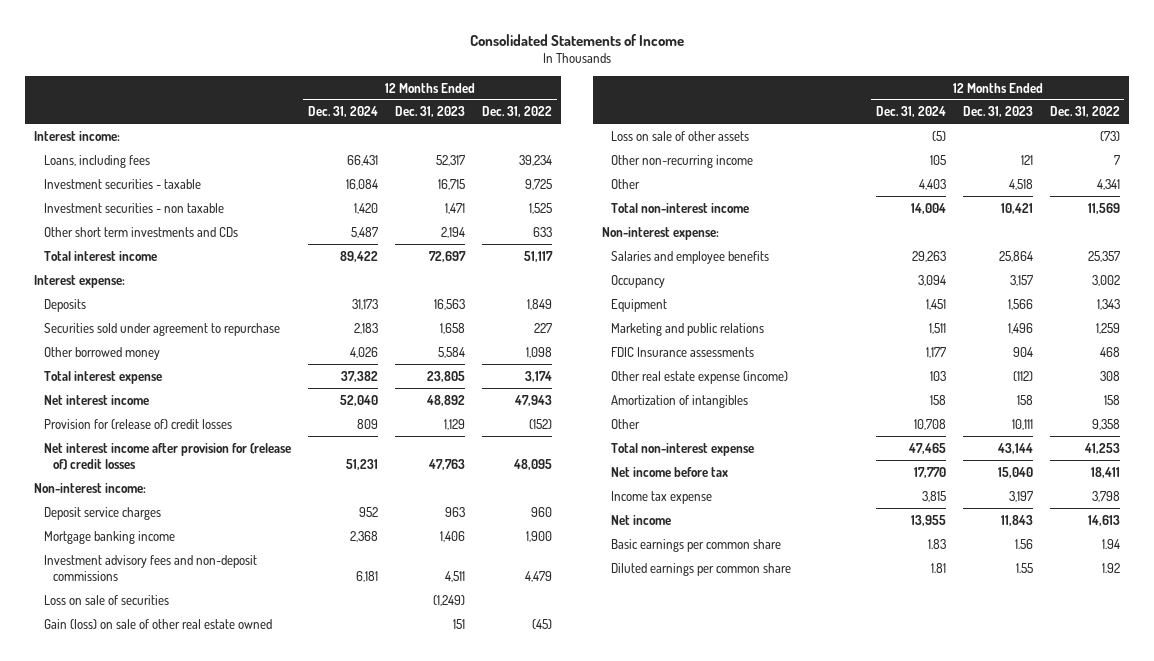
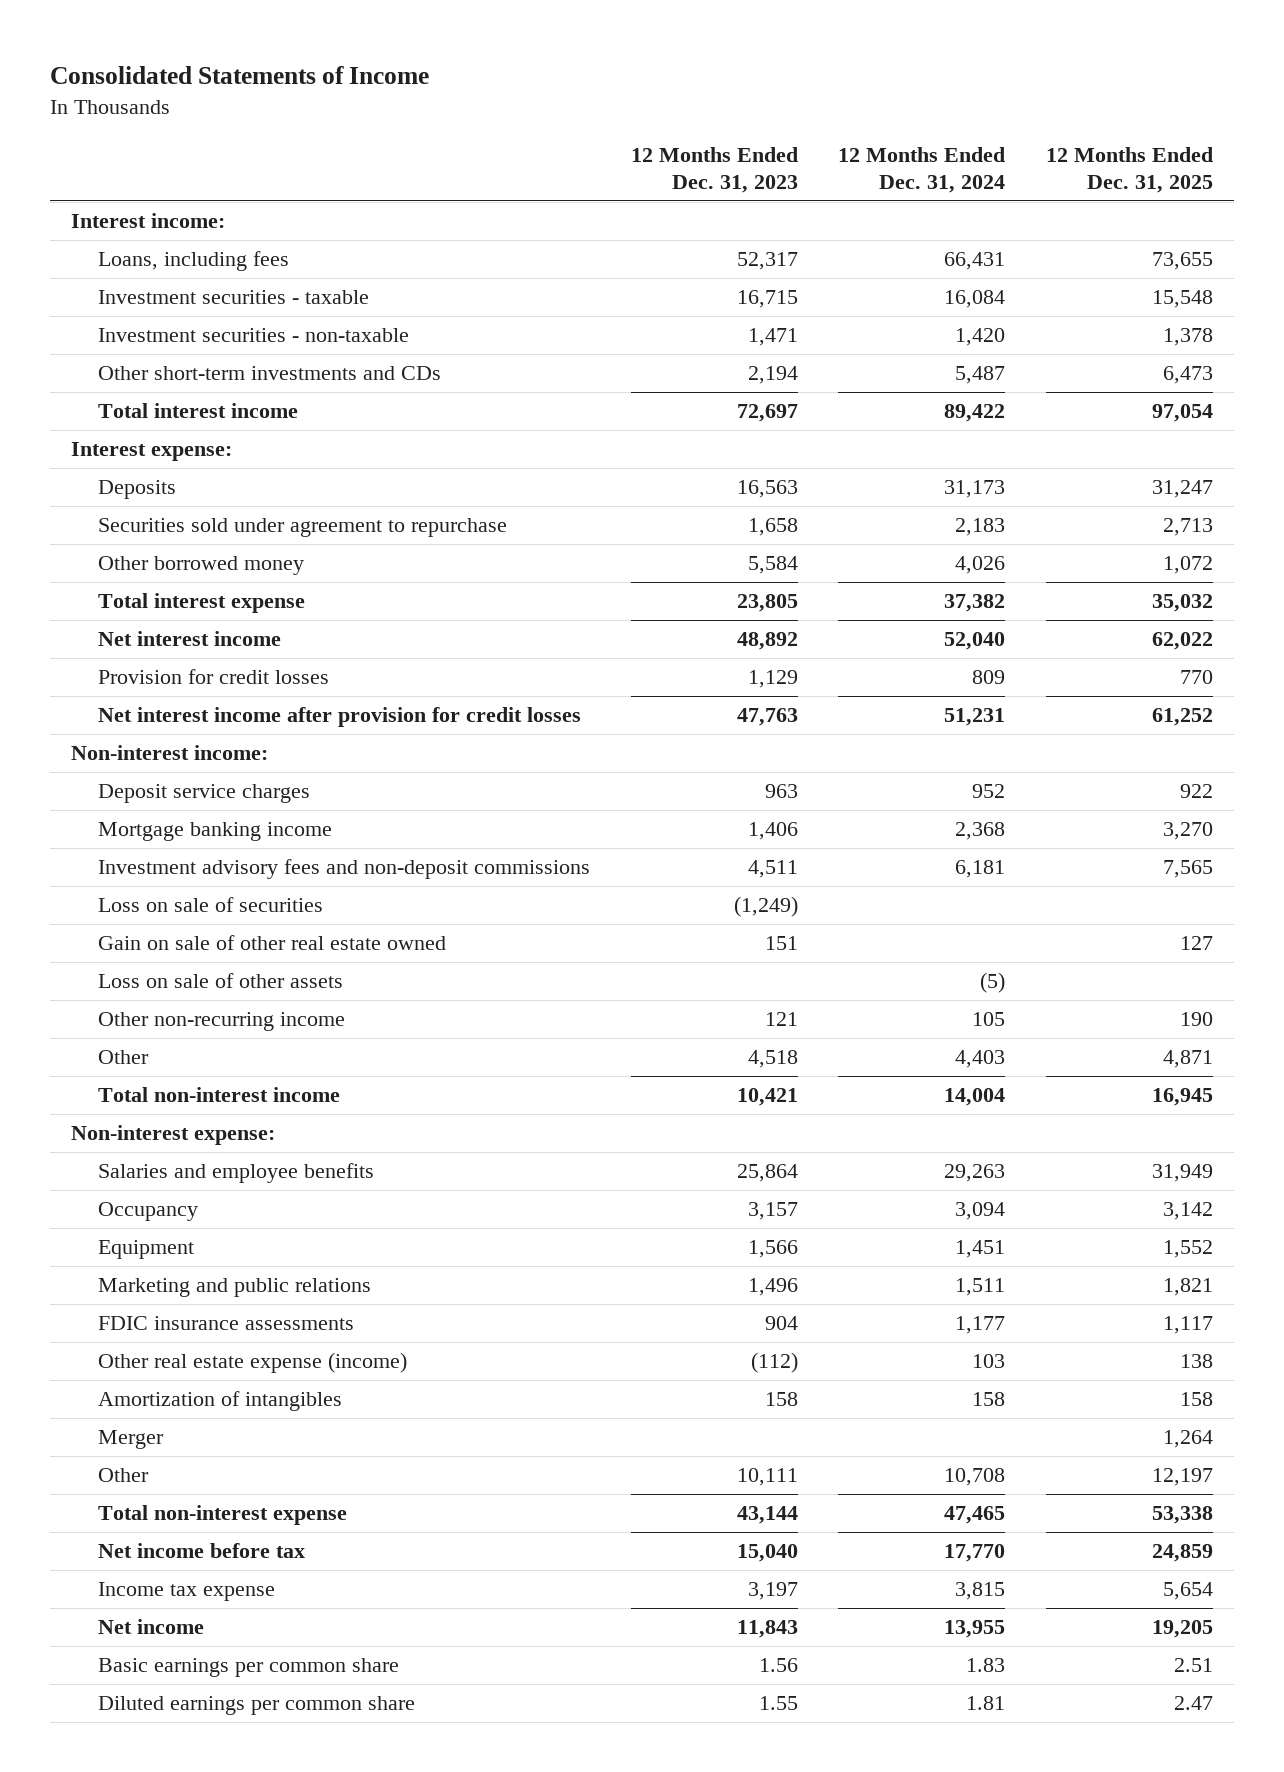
[482,106,553,118] Dec. 31, 2022 -> none
none -> [1046,147,1214,193] 12 Months Ended Dec. 31, 2025
[43,202,224,213] Investment securities - non taxable -> [97,328,409,343] Investment securities - non-taxable
[43,226,238,237] Other short term investments and CDs -> [97,366,441,381] Other short-term investments and CDs
[43,418,232,429] Provision for (release of) credit losses -> [97,669,329,685] Provision for credit losses
[43,442,291,470] Net interest income after provision for (release of) credit losses -> [97,707,581,728] Net interest income after provision for credit losses
[43,618,272,629] Gain (loss) on sale of other real estate owned -> [97,935,446,951] Gain on sale of other real estate owned
[611,346,755,357] FDIC Insurance assessments -> [97,1316,354,1331] FDIC insurance assessments
none -> [97,1430,164,1450] Merger

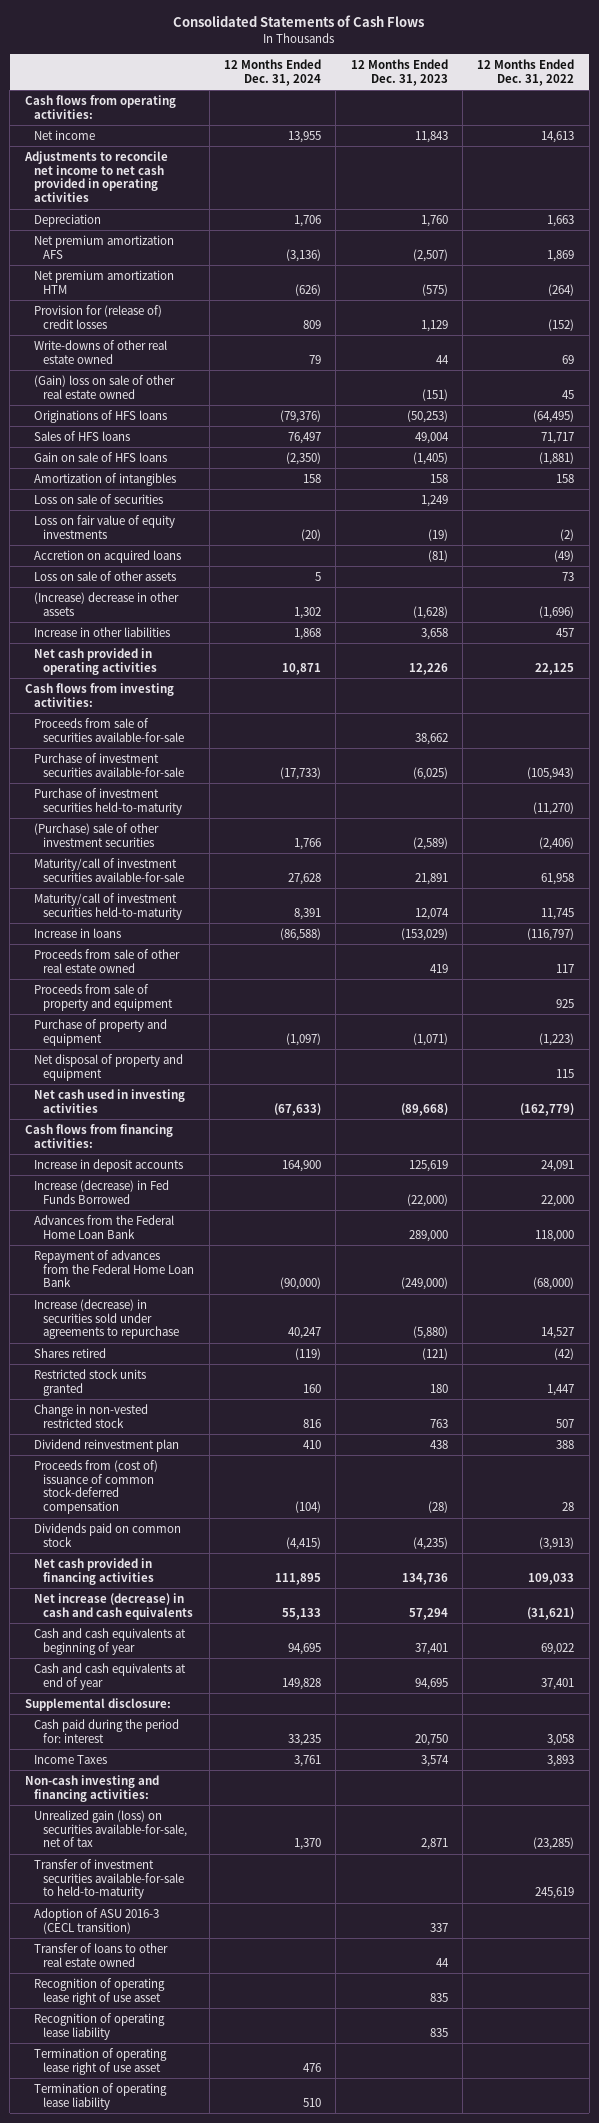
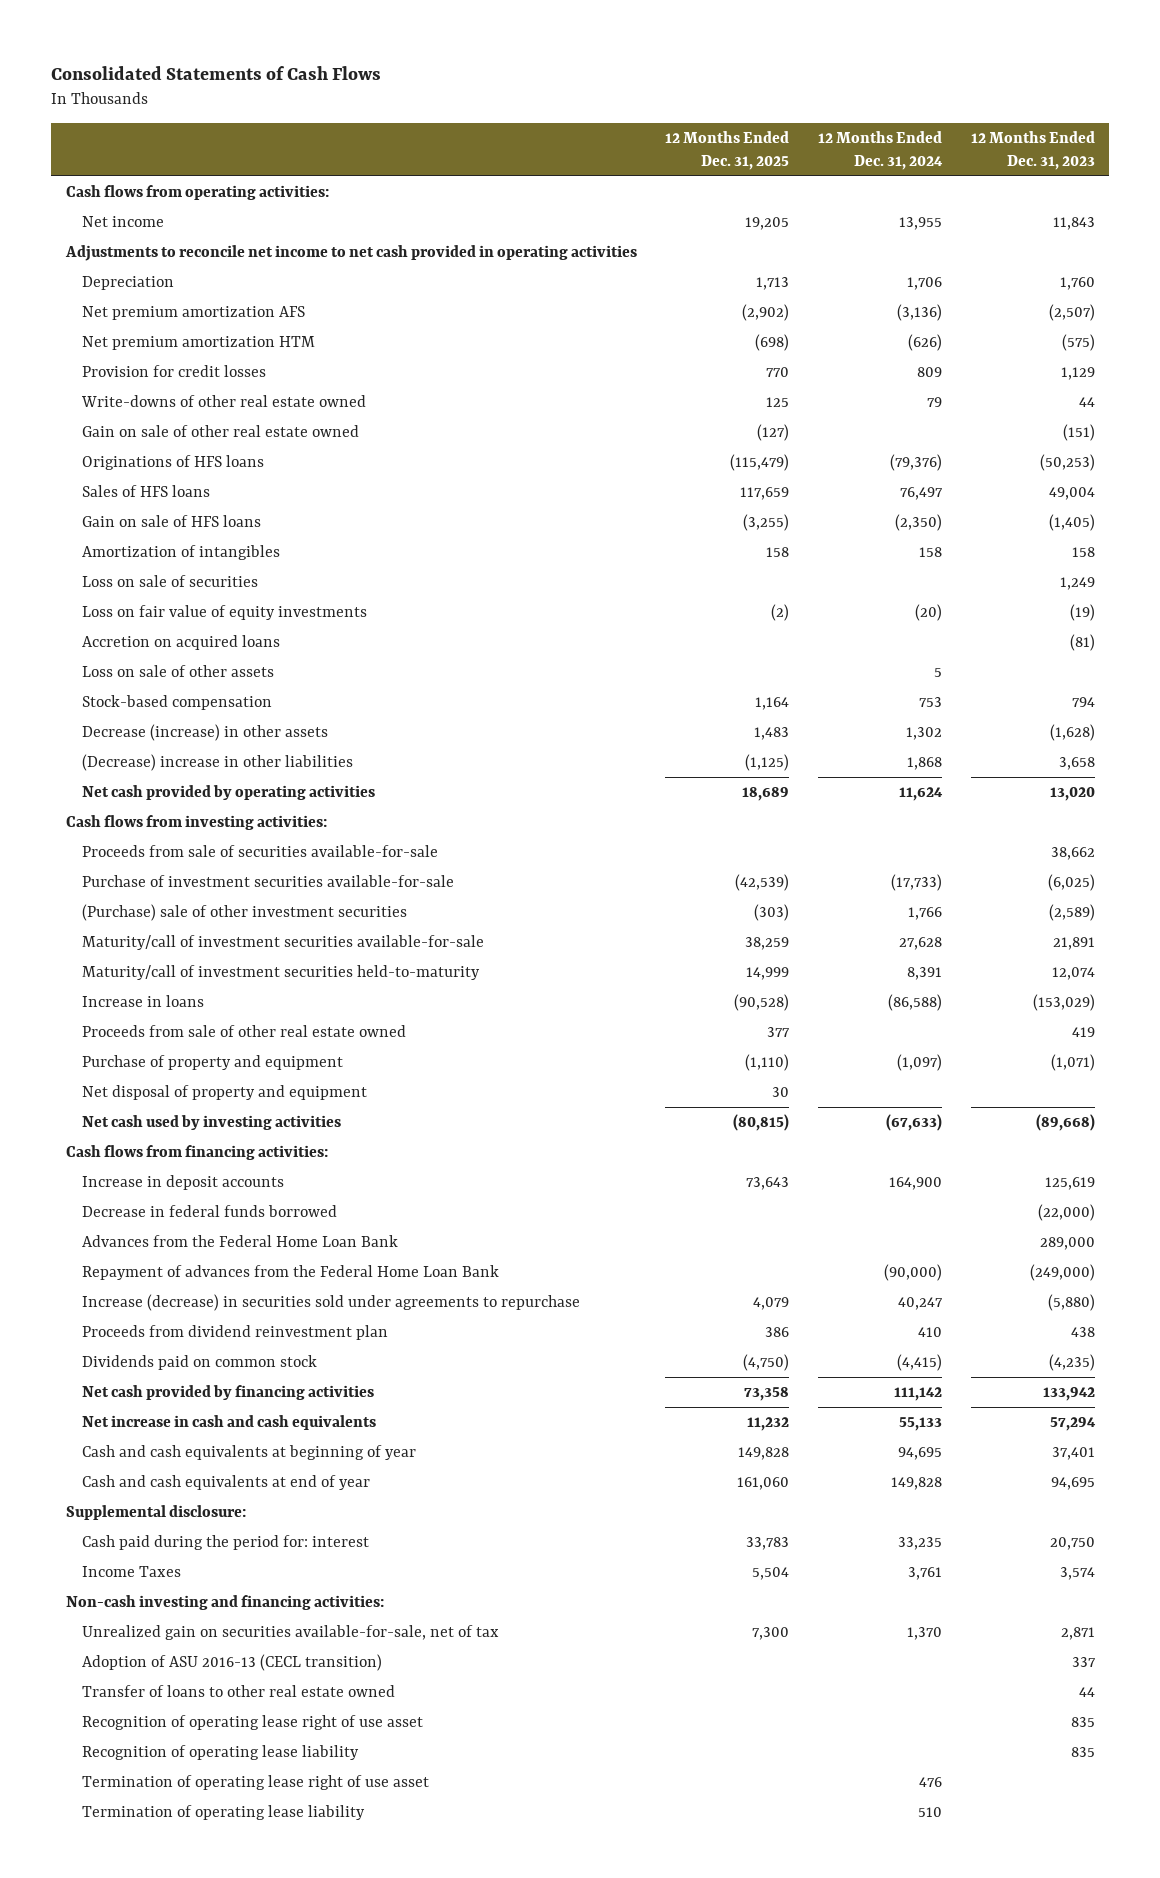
[477,59,575,86] 12 Months Ended Dec. 31, 2022 -> none
none -> [665,130,790,170] 12 Months Ended Dec. 31, 2025
[33,304,162,329] Provision for (release of) credit losses -> [81,365,266,378] Provision for credit losses
[33,374,175,399] (Gain) loss on sale of other real estate owned -> [81,425,359,438] Gain on sale of other real estate owned
none -> [81,695,272,711] Stock-based compensation
[33,591,179,616] (Increase) decrease in other assets -> [81,724,328,742] Decrease (increase) in other assets
[33,626,170,637] Increase in other liabilities -> [81,754,353,772] (Decrease) increase in other liabilities
[33,647,158,675] Net cash provided in operating activities -> [81,785,375,801] Net cash provided by operating activities
[281,662,321,675] 10,871 -> [899,787,944,802] 11,624
[408,662,448,675] 12,226 -> [1049,787,1095,802] 13,020
[33,787,183,815] Purchase of investment securities held-to-maturity -> none
[33,983,174,1011] Proceeds from sale of property and equipment -> none
[33,1088,185,1113] Net cash used in investing activities -> [81,1115,341,1131] Net cash used by investing activities
[33,1179,169,1204] Increase (decrease) in Fed Funds Borrowed -> [81,1205,337,1218] Decrease in federal funds borrowed
[33,1347,106,1358] Shares retired -> none
[33,1368,146,1396] Restricted stock units granted -> none
[33,1403,148,1428] Change in non-vested restricted stock -> none
[33,1459,158,1515] Proceeds from (cost of) issuance of common stock-deferred compensation -> none
[33,1438,179,1452] Dividend reinvestment plan -> [81,1325,388,1341] Proceeds from dividend reinvestment plan
[33,1557,155,1585] Net cash provided in financing activities -> [81,1385,374,1401] Net cash provided by financing activities
[274,1572,321,1585] 111,895 -> [894,1387,943,1402] 111,142
[401,1572,448,1585] 134,736 -> [1042,1387,1095,1402] 133,942
[33,1592,194,1620] Net increase (decrease) in cash and cash equivalents -> [81,1415,376,1431] Net increase in cash and cash equivalents
[33,1858,185,1900] Transfer of investment securities available-for-sale to held-to-maturity -> none
[33,1809,188,1848] Unrealized gain (loss) on securities available-for-sale, net of tax -> [81,1625,499,1641] Unrealized gain on securities available-for-sale, net of tax
[33,1907,159,1934] Adoption of ASU 2016-3 (CECL transition) -> [81,1654,382,1672] Adoption of ASU 2016-13 (CECL transition)

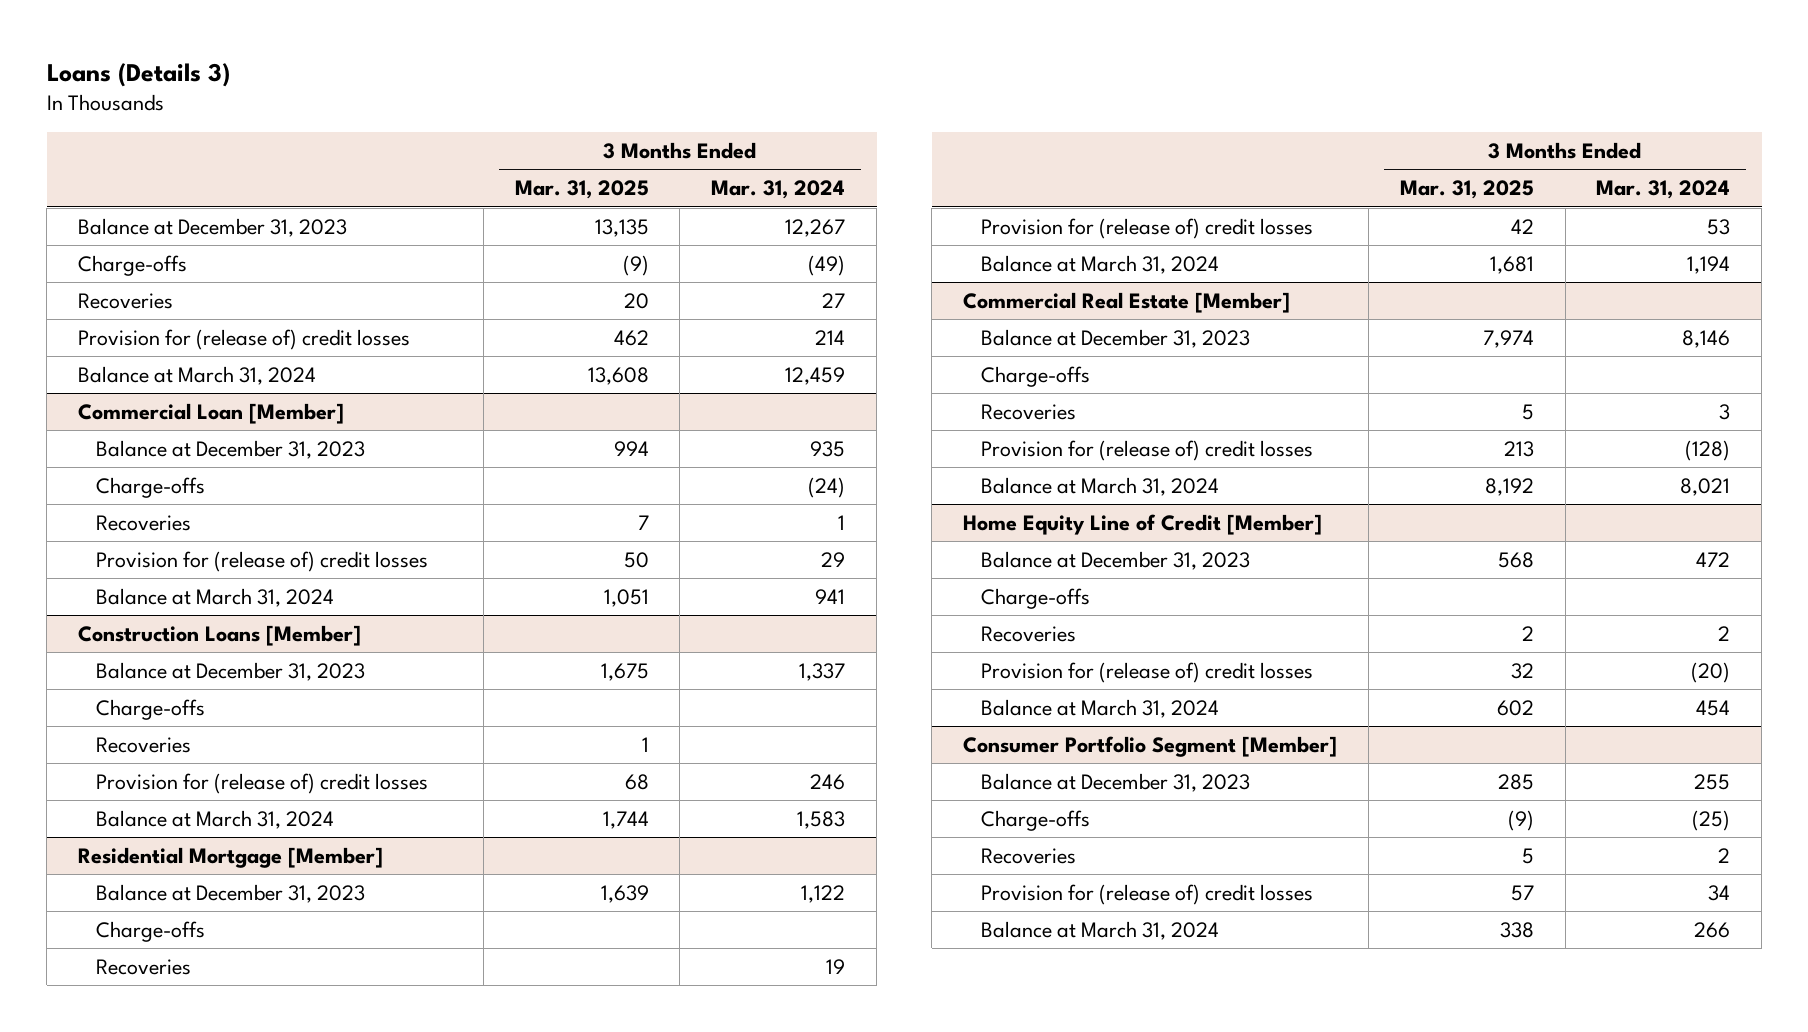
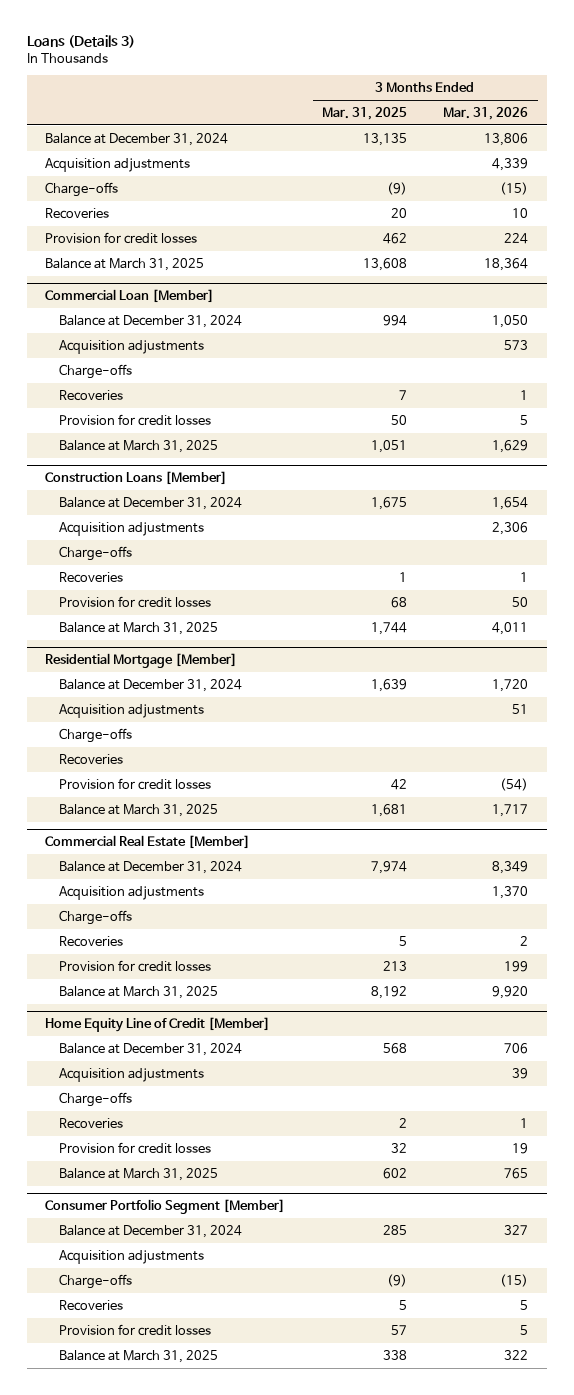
[711,180,846,200] Mar. 31, 2024 -> none
none -> [443,106,529,120] Mar. 31, 2026
[77,217,347,237] Balance at December 31, 2023 -> [45,132,229,146] Balance at December 31, 2024
none -> [45,157,191,172] Acquisition adjustments
[77,328,410,350] Provision for (release of) credit losses -> [45,231,198,244] Provision for credit losses
[77,365,316,385] Balance at March 31, 2024 -> [45,257,205,271] Balance at March 31, 2025
[96,439,366,459] Balance at December 31, 2023 -> [58,314,242,328] Balance at December 31, 2024
none -> [58,339,204,354] Acquisition adjustments
[96,550,429,572] Provision for (release of) credit losses -> [58,413,211,426] Provision for credit losses
[96,587,335,607] Balance at March 31, 2024 -> [58,439,218,453] Balance at March 31, 2025
[96,661,366,681] Balance at December 31, 2023 -> [58,496,242,510] Balance at December 31, 2024
none -> [58,521,204,536] Acquisition adjustments
[96,772,429,794] Provision for (release of) credit losses -> [58,595,211,608] Provision for credit losses
[96,809,335,829] Balance at March 31, 2024 -> [58,621,218,635] Balance at March 31, 2025
[96,883,366,903] Balance at December 31, 2023 -> [58,678,242,692] Balance at December 31, 2024
none -> [58,703,204,718] Acquisition adjustments
[981,217,1314,239] Provision for (release of) credit losses -> [58,777,211,790] Provision for credit losses
[981,254,1220,274] Balance at March 31, 2024 -> [58,803,218,817] Balance at March 31, 2025
[981,328,1251,348] Balance at December 31, 2023 -> [58,860,242,874] Balance at December 31, 2024
none -> [58,885,204,900] Acquisition adjustments
[981,439,1314,461] Provision for (release of) credit losses -> [58,959,211,972] Provision for credit losses
[981,476,1220,496] Balance at March 31, 2024 -> [58,985,218,999] Balance at March 31, 2025
[981,550,1251,570] Balance at December 31, 2023 -> [58,1042,242,1056] Balance at December 31, 2024
none -> [58,1067,204,1082] Acquisition adjustments
[981,661,1314,683] Provision for (release of) credit losses -> [58,1141,211,1154] Provision for credit losses
[981,698,1220,718] Balance at March 31, 2024 -> [58,1167,218,1181] Balance at March 31, 2025
[981,772,1251,792] Balance at December 31, 2023 -> [58,1224,242,1238] Balance at December 31, 2024
none -> [58,1249,204,1264] Acquisition adjustments
[981,883,1314,905] Provision for (release of) credit losses -> [58,1323,211,1336] Provision for credit losses
[981,920,1220,940] Balance at March 31, 2024 -> [58,1349,218,1363] Balance at March 31, 2025

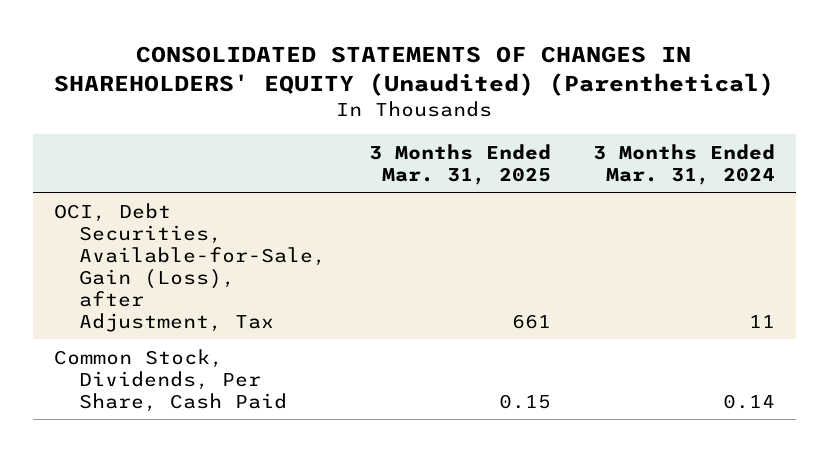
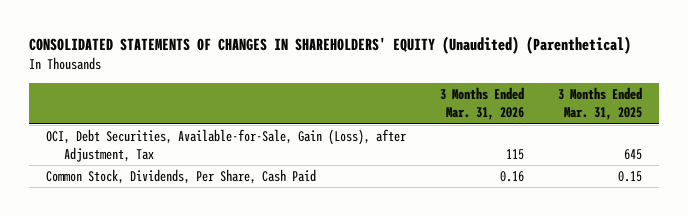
[593,143,776,186] 3 Months Ended Mar. 31, 2024 -> none
none -> [439,87,524,121] 3 Months Ended Mar. 31, 2026
[511,313,551,329] 661 -> [624,149,643,161] 645

